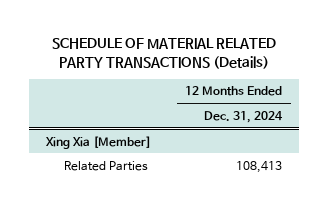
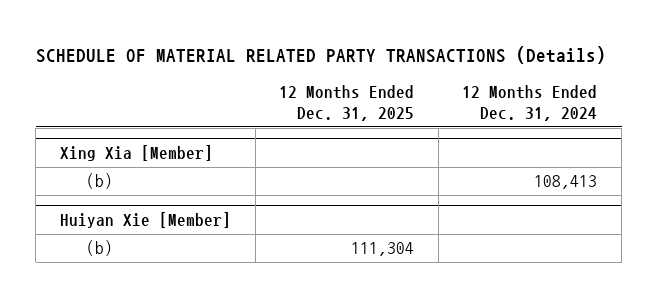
none -> [279,84,415,121] 12 Months Ended Dec. 31, 2025
[63,160,148,171] Related Parties -> [85,173,113,190] (b)
none -> [59,211,231,228] Huiyan Xie [Member]
none -> [85,240,113,257] (b)

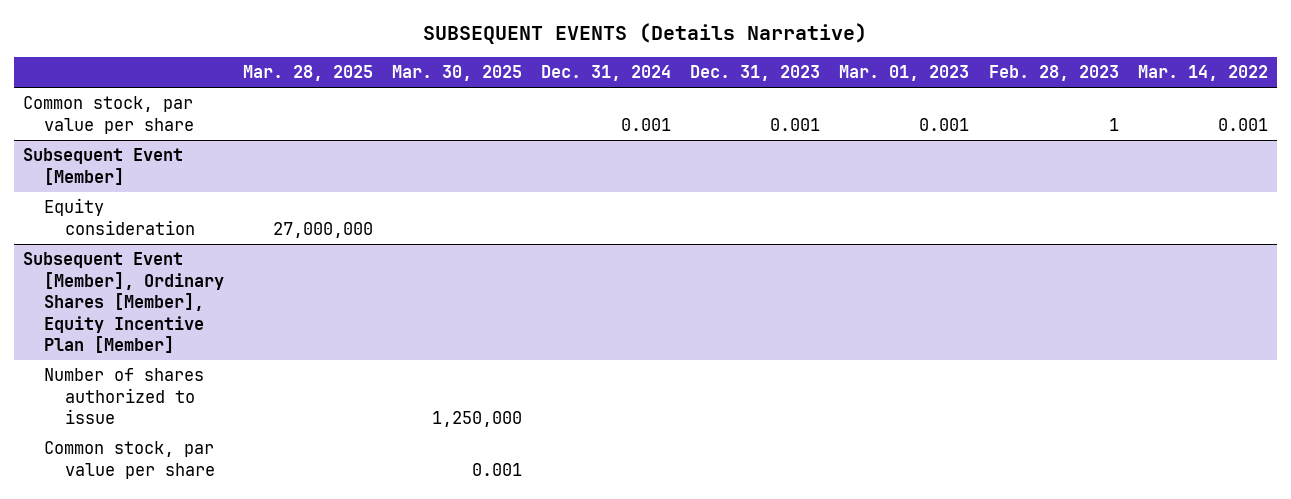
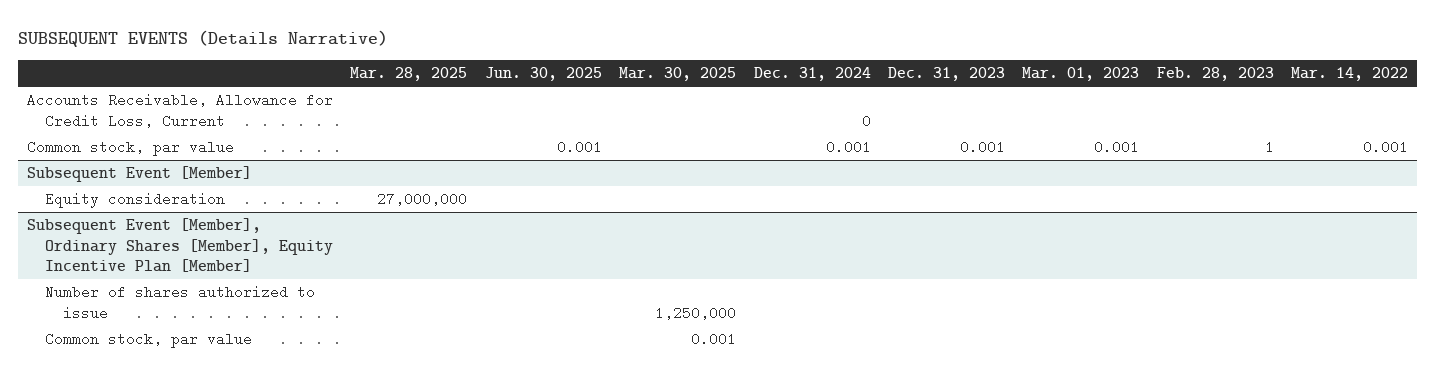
none -> [484,67,602,82] Jun. 30, 2025
none -> [26,93,333,128] Accounts Receivable, Allowance for Credit Loss, Current
[23,96,195,134] Common stock, par value per share -> [26,140,234,157] Common stock, par value
[44,441,215,479] Common stock, par value per share -> [44,332,252,349] Common stock, par value

